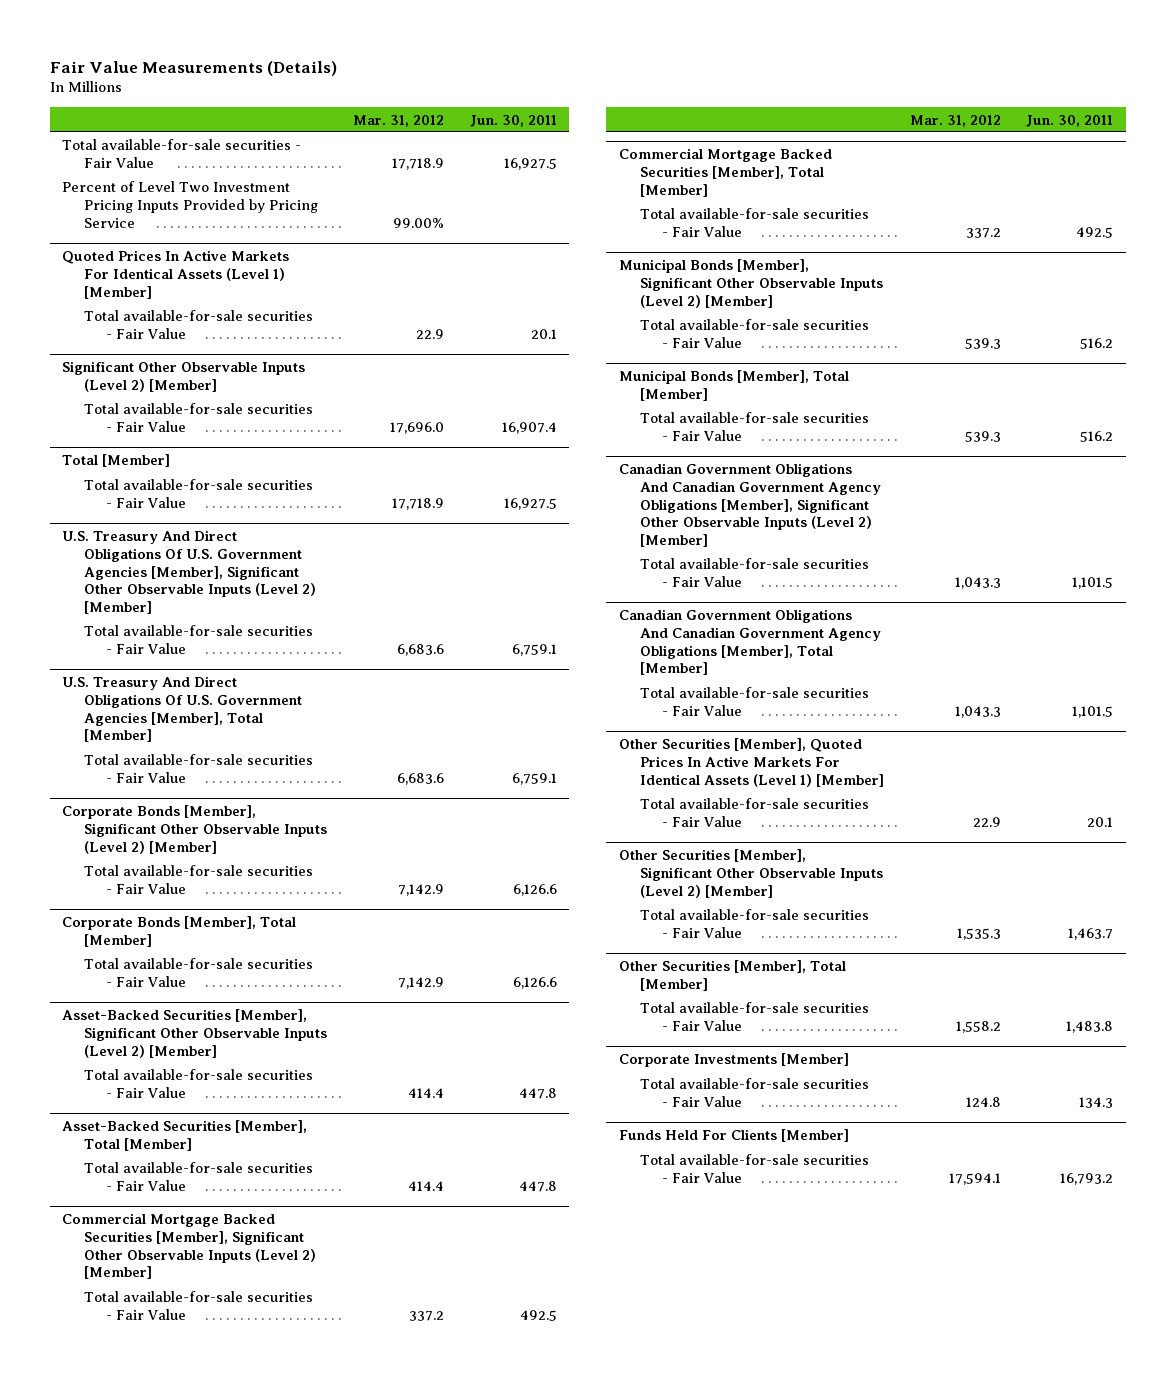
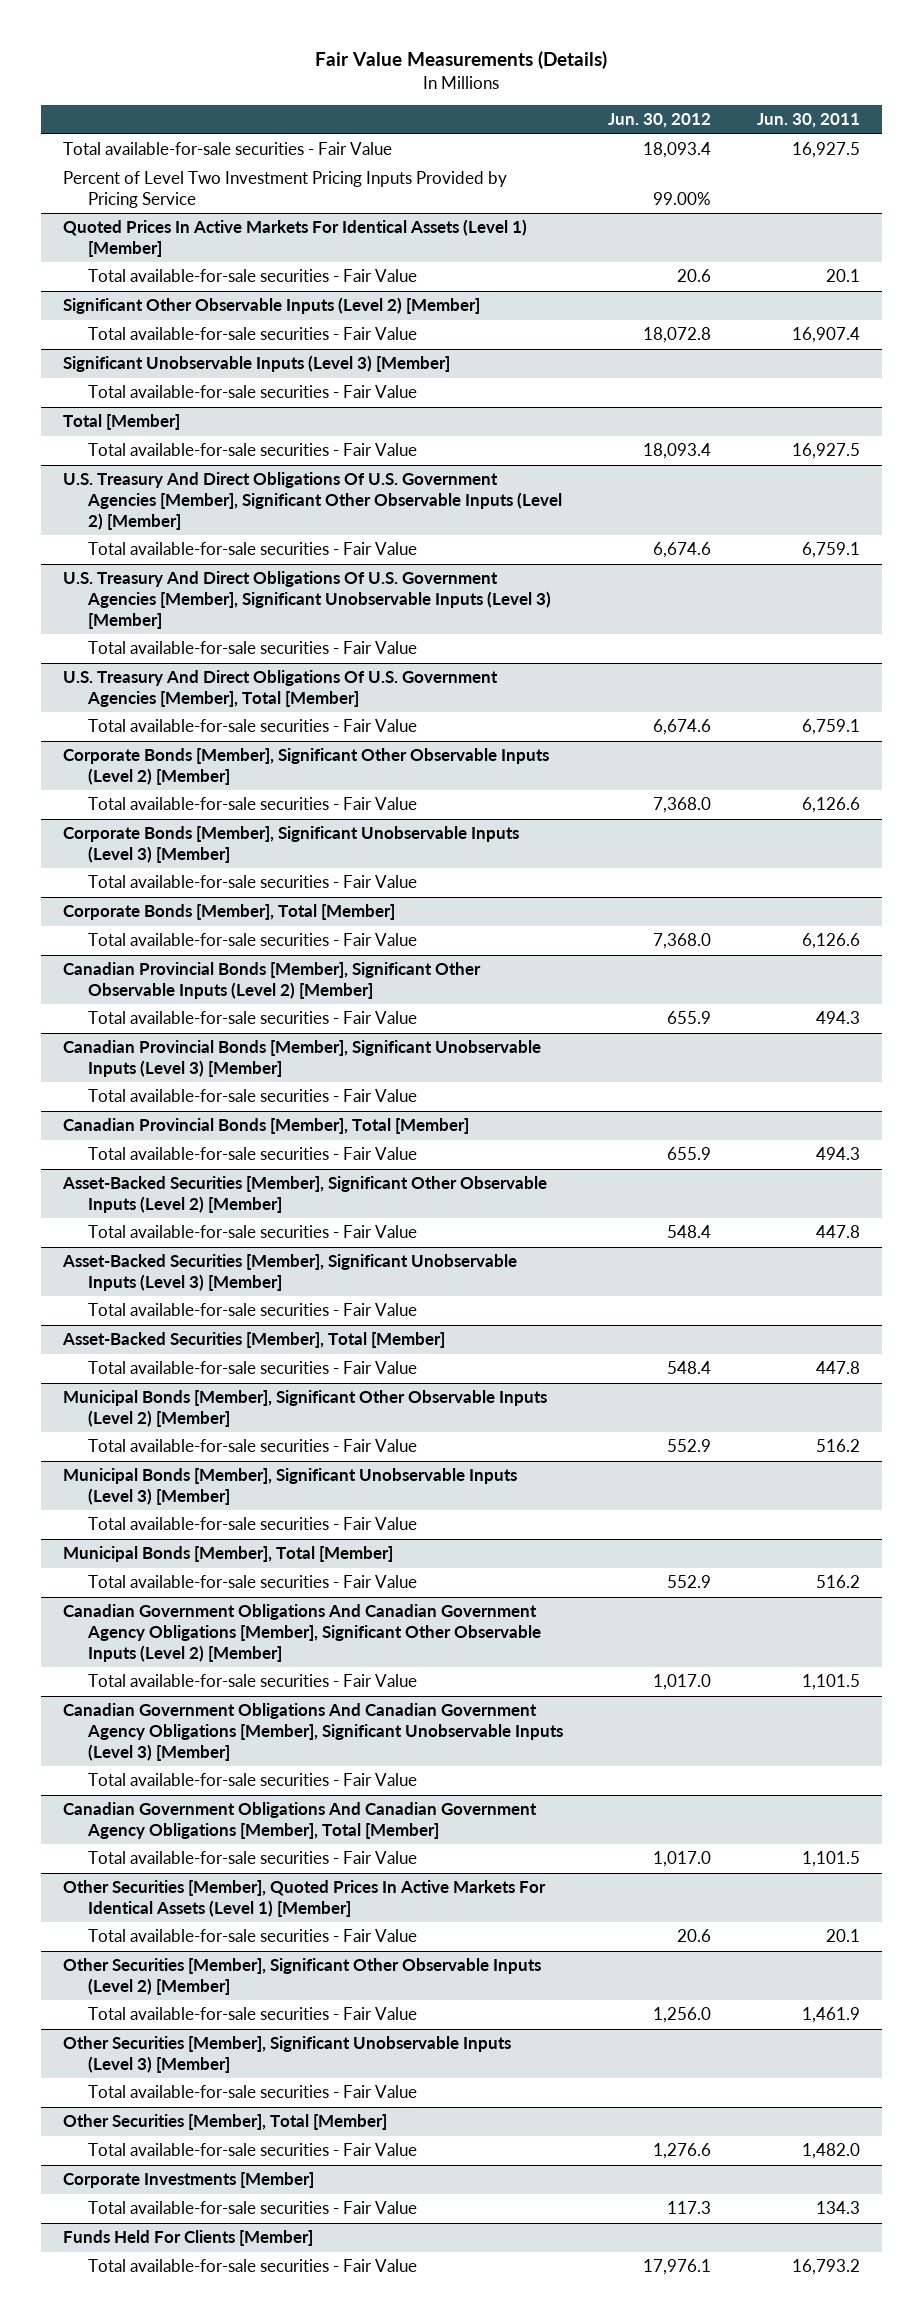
[353,114,445,127] Mar. 31, 2012 -> none
none -> [608,113,712,129] Jun. 30, 2012
none -> [63,355,451,373] Significant Unobservable Inputs (Level 3) [Member]
none -> [88,385,418,399] Total available-for-sale securities - Fair Value
none -> [63,571,552,629] U.S. Treasury And Direct Obligations Of U.S. Government Agencies [Member], Significant Unobservable Inputs (Level 3) [Member]
none -> [88,641,418,655] Total available-for-sale securities - Fair Value
none -> [63,826,520,864] Corporate Bonds [Member], Significant Unobservable Inputs (Level 3) [Member]
none -> [88,875,418,889] Total available-for-sale securities - Fair Value
none -> [63,962,482,1000] Canadian Provincial Bonds [Member], Significant Other Observable Inputs (Level 2) [Member]
none -> [88,1011,418,1025] Total available-for-sale securities - Fair Value
none -> [63,1040,542,1078] Canadian Provincial Bonds [Member], Significant Unobservable Inputs (Level 3) [Member]
none -> [88,1089,418,1103] Total available-for-sale securities - Fair Value
none -> [63,1118,470,1135] Canadian Provincial Bonds [Member], Total [Member]
none -> [88,1147,418,1161] Total available-for-sale securities - Fair Value
none -> [62,1254,518,1292] Asset-Backed Securities [Member], Significant Unobservable Inputs (Level 3) [Member]
none -> [88,1303,418,1317] Total available-for-sale securities - Fair Value
[62,1213,316,1280] Commercial Mortgage Backed Securities [Member], Significant Other Observable Inputs (Level 2) [Member] -> none
[83,1291,313,1321] Total available-for-sale securities - Fair Value -> none
[618,148,832,197] Commercial Mortgage Backed Securities [Member], Total [Member] -> none
[640,208,870,238] Total available-for-sale securities - Fair Value -> none
none -> [63,1468,518,1506] Municipal Bonds [Member], Significant Unobservable Inputs (Level 3) [Member]
none -> [88,1517,418,1531] Total available-for-sale securities - Fair Value
none -> [63,1703,564,1761] Canadian Government Obligations And Canadian Government Agency Obligations [Member], Significant Unobservable Inputs (Level 3) [Member]
none -> [88,1773,418,1787] Total available-for-sale securities - Fair Value
[1068,928,1114,941] 1,463.7 -> [801,2007,860,2024] 1,461.9
none -> [63,2036,512,2074] Other Securities [Member], Significant Unobservable Inputs (Level 3) [Member]
none -> [88,2085,418,2099] Total available-for-sale securities - Fair Value
[1066,1021,1114,1034] 1,483.8 -> [801,2143,860,2160] 1,482.0

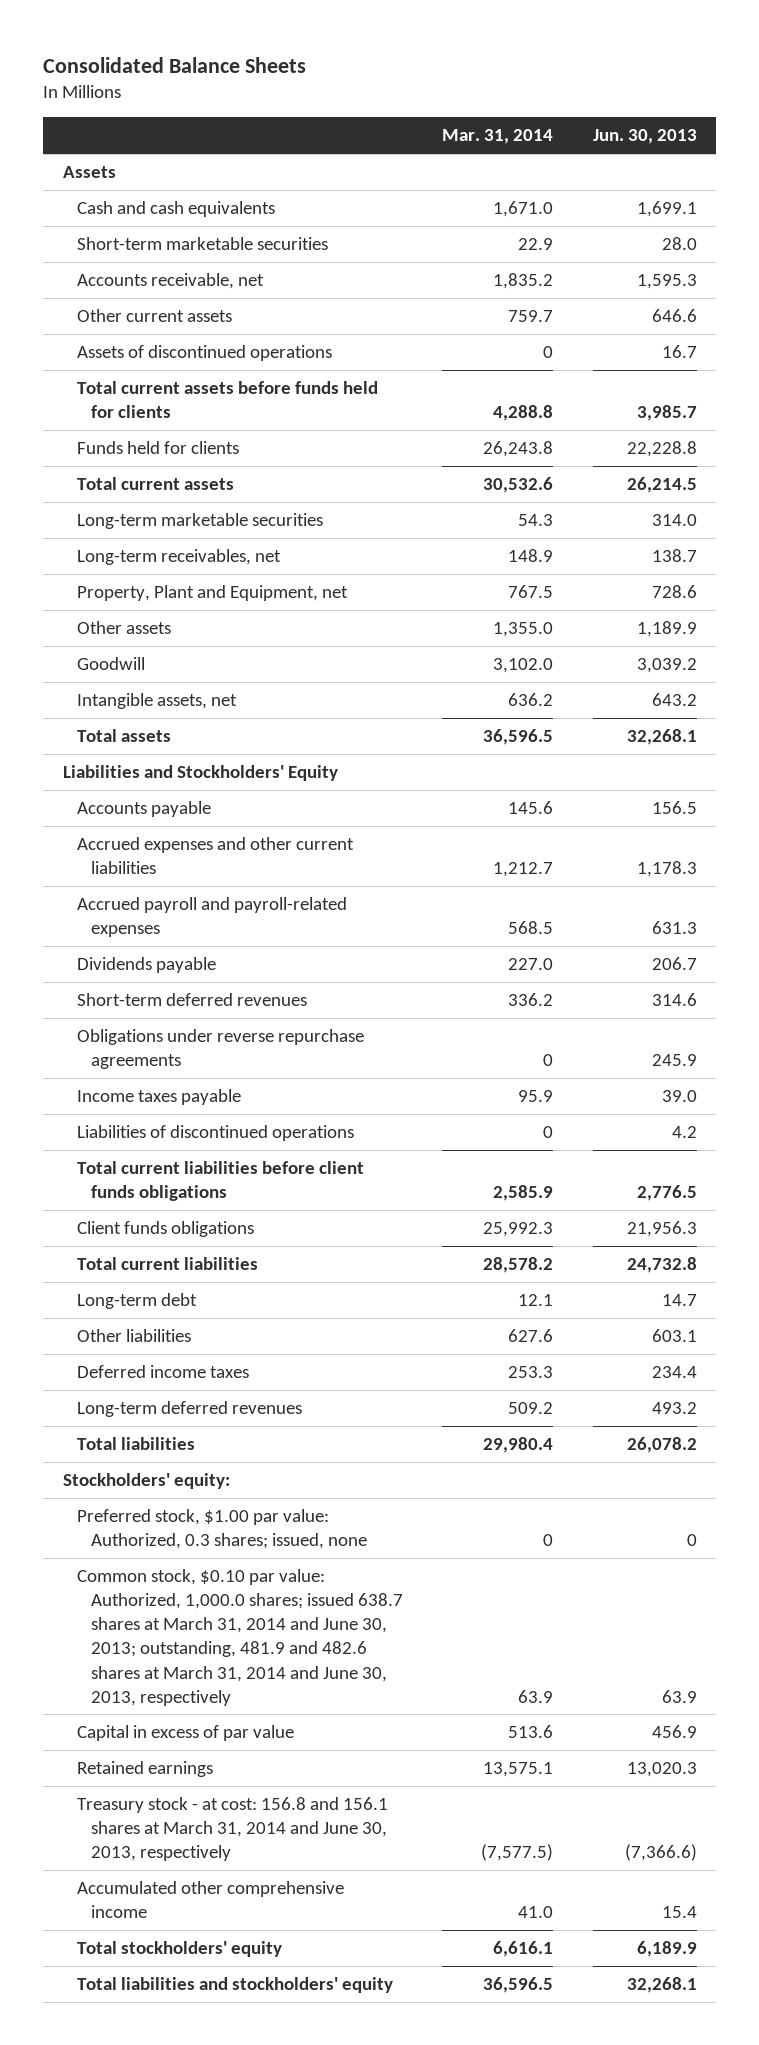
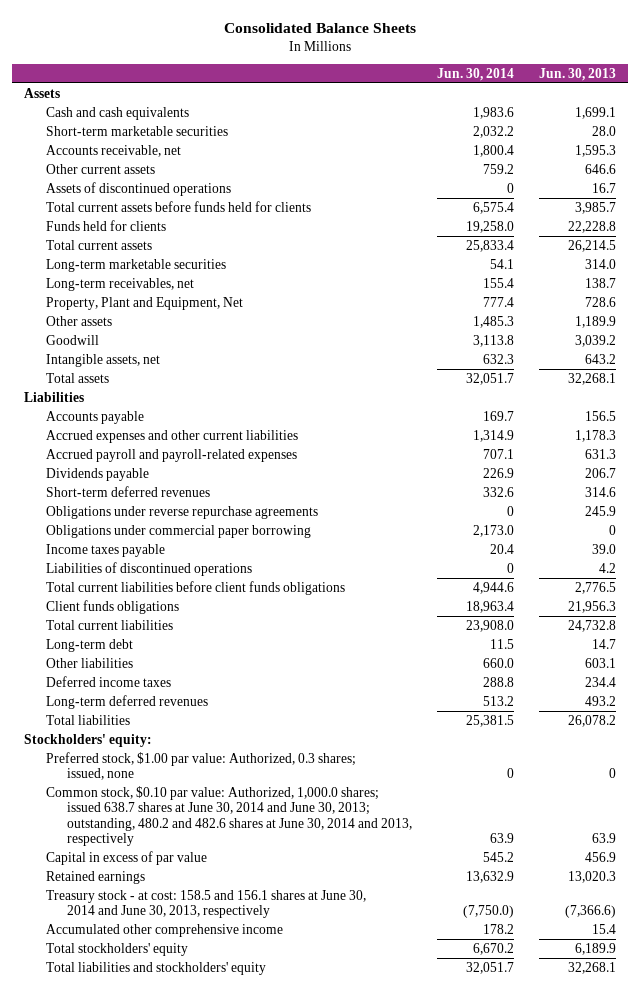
[442,129,554,145] Mar. 31, 2014 -> none
none -> [436,67,514,81] Jun. 30, 2014
[76,584,348,601] Property, Plant and Equipment, net -> [45,296,243,310] Property, Plant and Equipment, Net
[62,764,338,781] Liabilities and Stockholders' Equity -> [24,391,85,402] Liabilities
none -> [45,524,311,538] Obligations under commercial paper borrowing
[76,1568,403,1706] Common stock, $0.10 par value: Authorized, 1,000.0 shares; issued 638.7 shares at March 31, 2014 and June 30, 2013; outstanding, 481.9 and 482.6 shares at March 31, 2014 and June 30, 2013, respectively -> [45,785,412,847] Common stock, $0.10 par value: Authorized, 1,000.0 shares; issued 638.7 shares at June 30, 2014 and June 30, 2013; outstanding, 480.2 and 482.6 shares at June 30, 2014 and 2013, respectively
[76,1796,388,1862] Treasury stock - at cost: 156.8 and 156.1 shares at March 31, 2014 and June 30, 2013, respectively -> [45,889,366,919] Treasury stock - at cost: 158.5 and 156.1 shares at June 30, 2014 and June 30, 2013, respectively

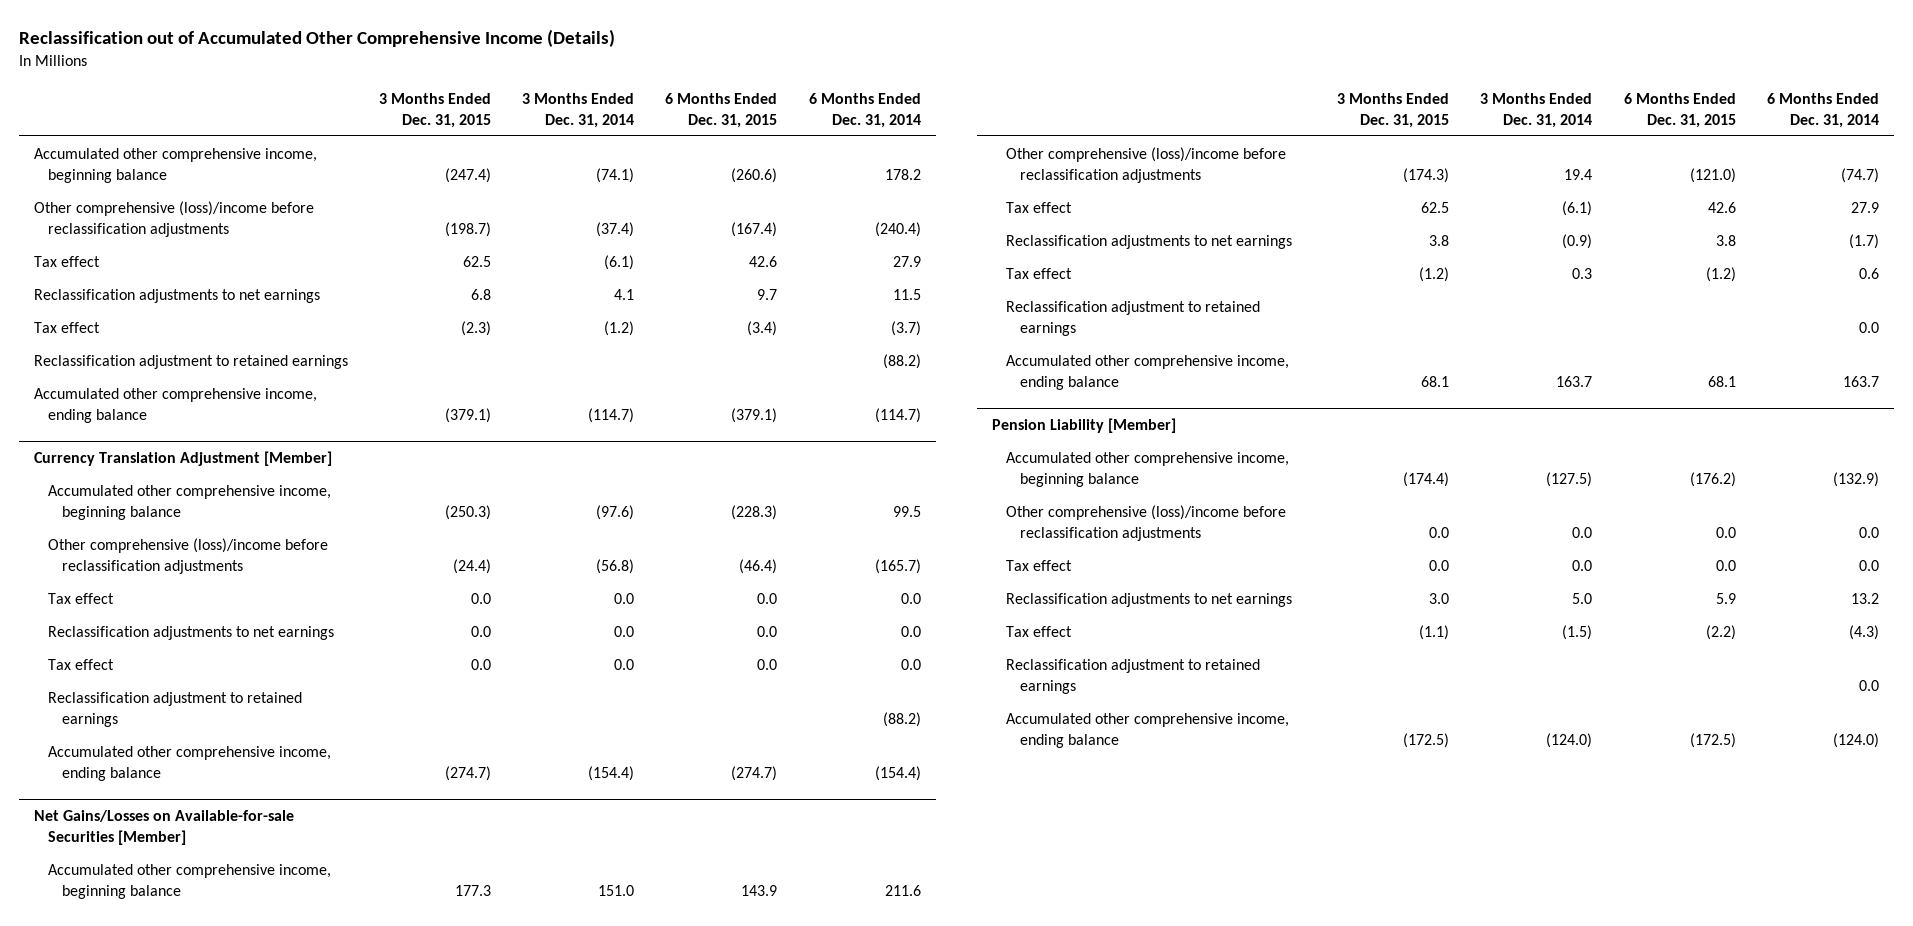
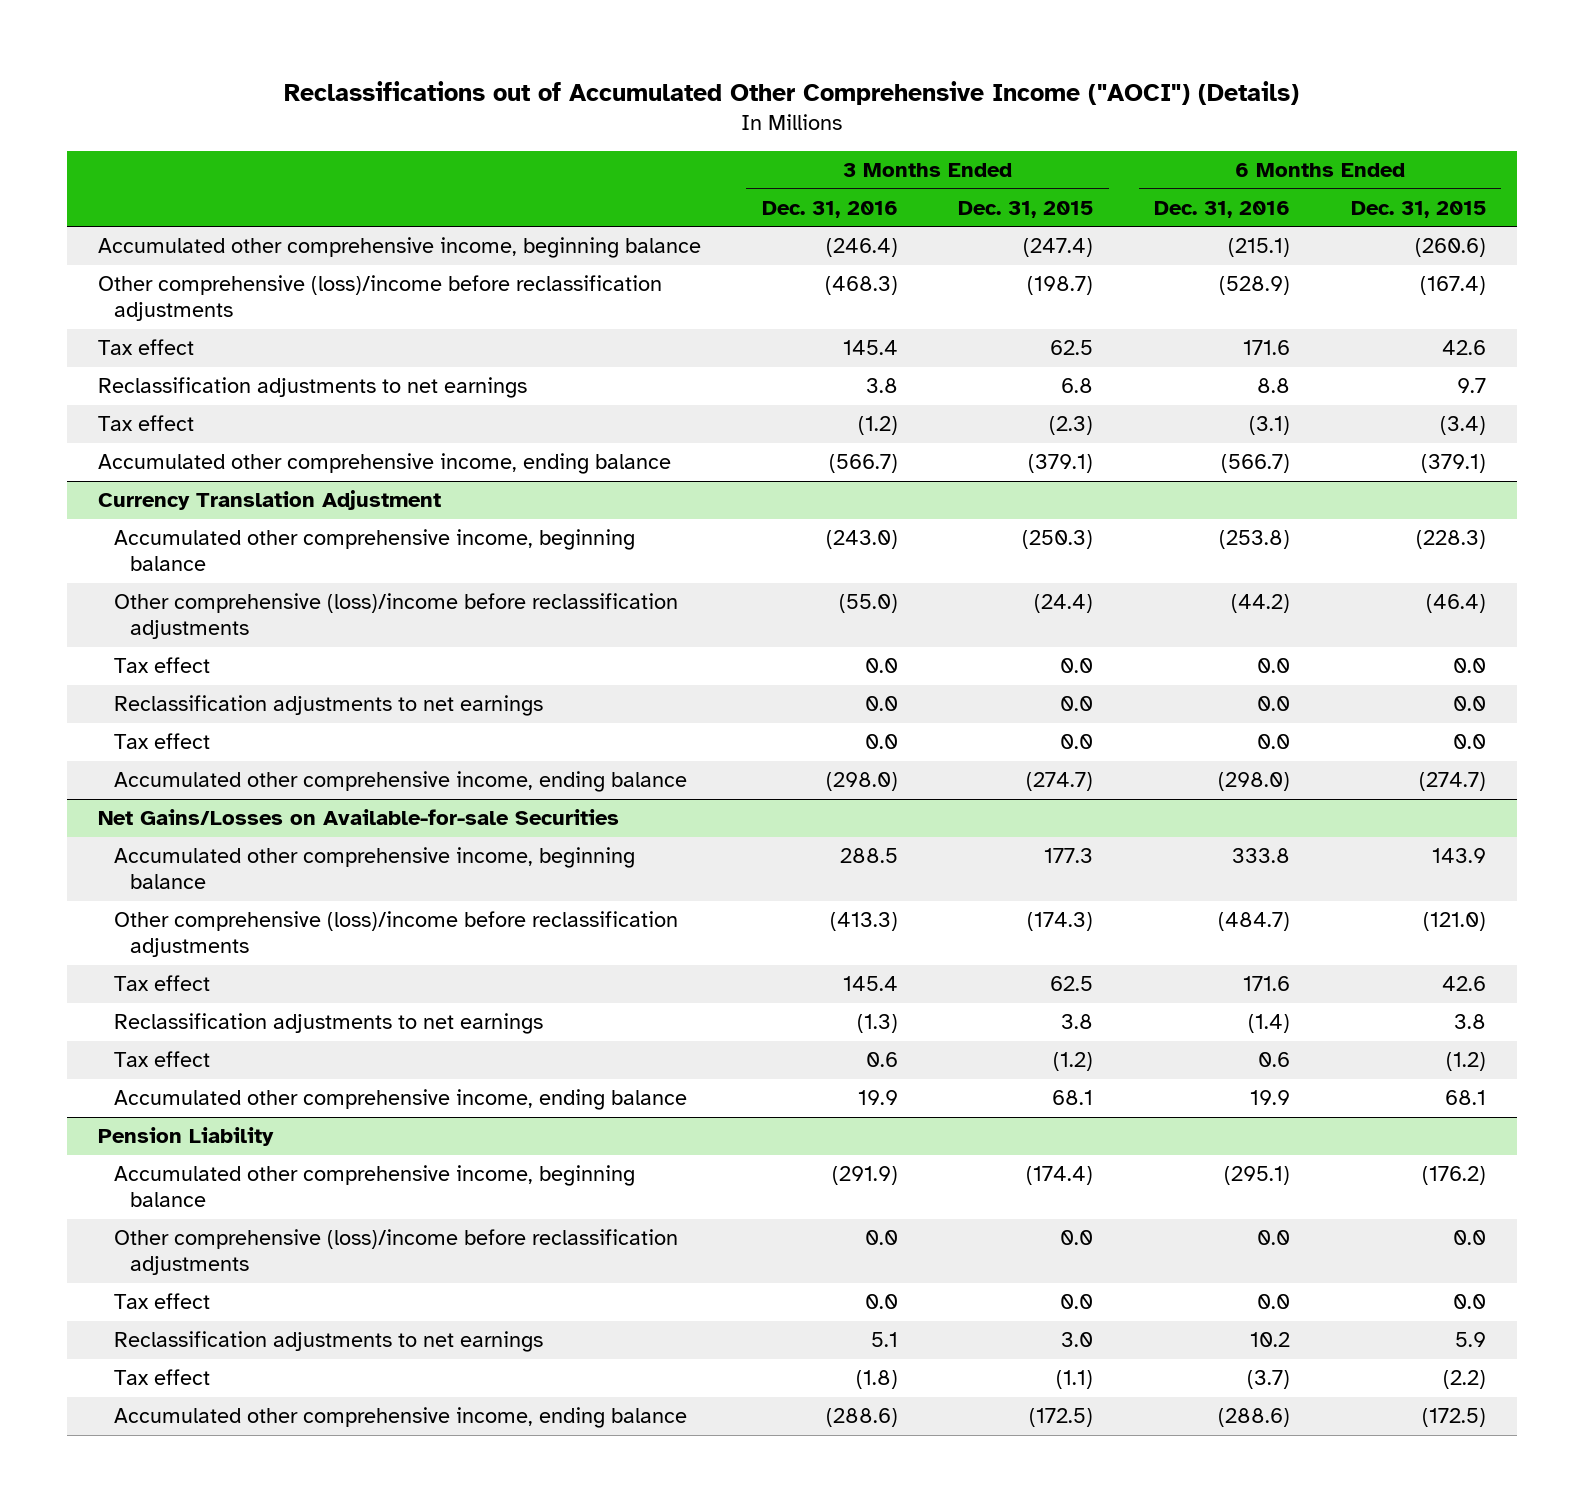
[18,28,615,47] Reclassification out of Accumulated Other Comprehensive Income (Details) -> [283,80,1299,105] Reclassifications out of Accumulated Other Comprehensive Income ("AOCI") (Details)
[522,92,635,128] 3 Months Ended Dec. 31, 2014 -> none
[808,92,921,128] 6 Months Ended Dec. 31, 2014 -> none
none -> [761,200,898,218] Dec. 31, 2016
none -> [1154,200,1291,218] Dec. 31, 2016
[34,354,349,369] Reclassification adjustment to retained earnings -> none
[34,451,333,467] Currency Translation Adjustment [Member] -> [97,490,441,511] Currency Translation Adjustment
[48,691,303,727] Reclassification adjustment to retained earnings -> none
[34,810,295,846] Net Gains/Losses on Available-for-sale Securities [Member] -> [97,809,619,826] Net Gains/Losses on Available-for-sale Securities
[1006,300,1261,336] Reclassification adjustment to retained earnings -> none
[992,418,1177,434] Pension Liability [Member] -> [97,1127,274,1147] Pension Liability
[1006,658,1261,694] Reclassification adjustment to retained earnings -> none

